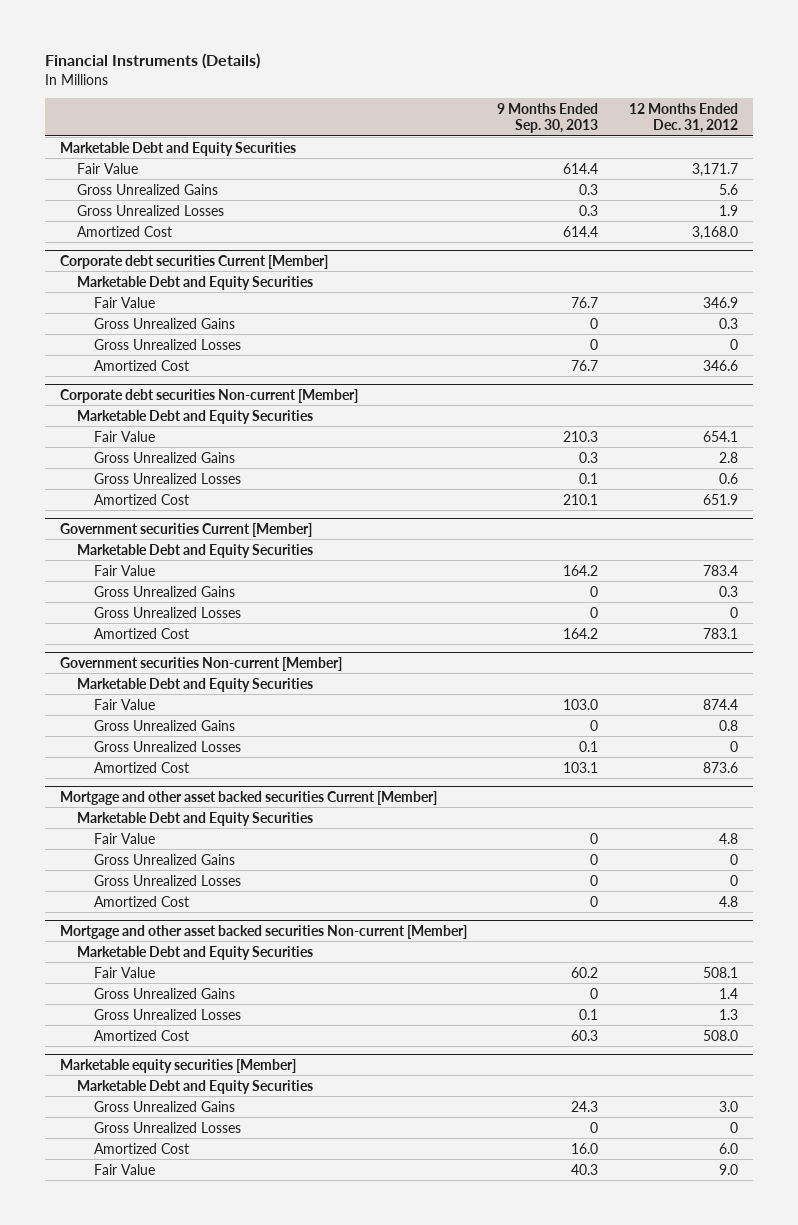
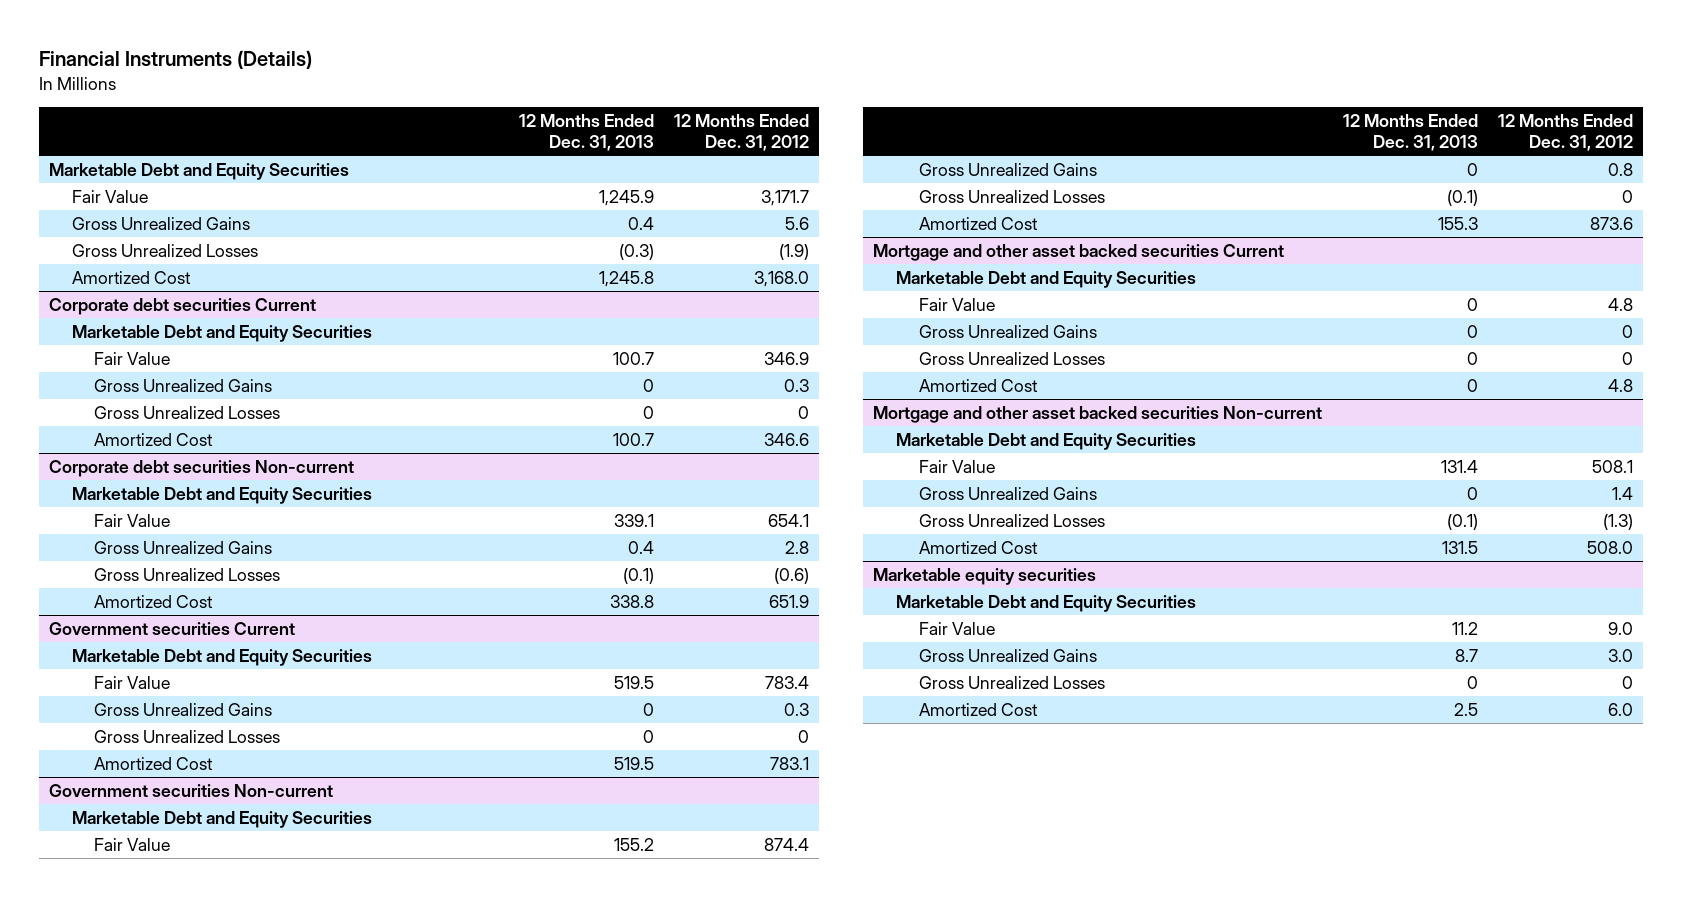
[497,102,599,134] 9 Months Ended Sep. 30, 2013 -> none
none -> [518,114,654,151] 12 Months Ended Dec. 31, 2013
[718,204,738,216] 1.9 -> [779,244,810,261] (1.9)
[60,254,329,269] Corporate debt securities Current [Member] -> [49,298,317,316] Corporate debt securities Current
[60,388,359,403] Corporate debt securities Non-current [Member] -> [49,460,355,478] Corporate debt securities Non-current
[718,472,738,484] 0.6 -> [774,568,810,585] (0.6)
[60,522,313,537] Government securities Current [Member] -> [49,622,296,636] Government securities Current
[60,656,343,671] Government securities Non-current [Member] -> [49,784,334,798] Government securities Non-current
[60,790,438,805] Mortgage and other asset backed securities Current [Member] -> [873,244,1285,262] Mortgage and other asset backed securities Current
[60,924,468,939] Mortgage and other asset backed securities Non-current [Member] -> [873,406,1323,424] Mortgage and other asset backed securities Non-current
[718,1008,738,1020] 1.3 -> [1603,514,1634,531] (1.3)
[60,1058,297,1073] Marketable equity securities [Member] -> [873,568,1097,586] Marketable equity securities
none -> [918,622,995,636] Fair Value
[94,1163,156,1175] Fair Value -> none

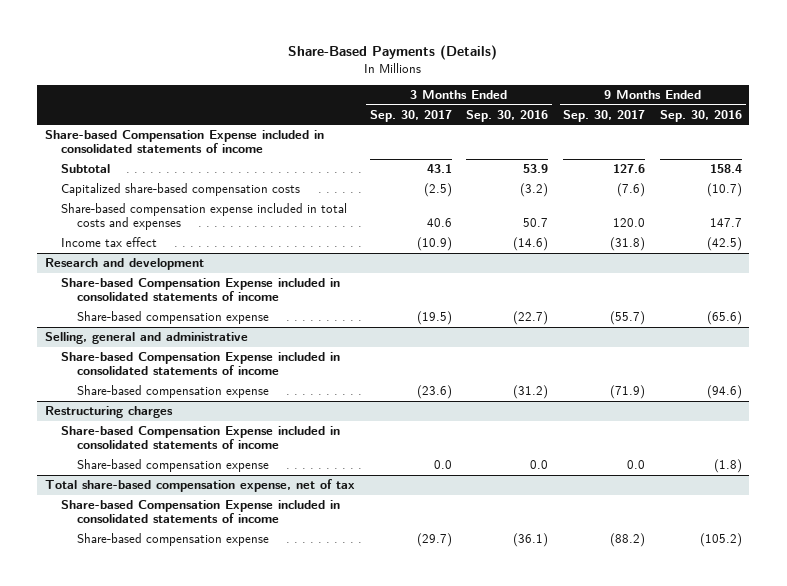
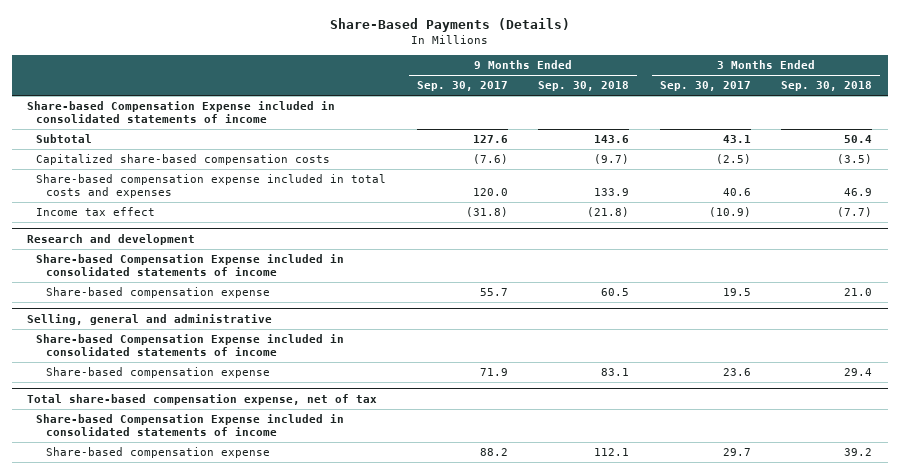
[466,109,549,122] Sep. 30, 2016 -> none
[660,109,743,122] Sep. 30, 2016 -> none
none -> [538,81,630,92] Sep. 30, 2018
none -> [781,81,873,92] Sep. 30, 2018
[416,311,452,326] (19.5) -> [722,288,751,297] 19.5
[610,311,646,326] (55.7) -> [479,288,508,297] 55.7
[44,406,173,419] Restructuring charges -> none
[60,426,340,450] Share-based Compensation Expense included in consolidated statements of income -> none
[76,459,269,473] Share-based compensation expense -> none
[416,385,452,400] (23.6) -> [722,368,751,377] 23.6
[610,385,646,400] (71.9) -> [479,368,508,377] 71.9
[416,533,452,548] (29.7) -> [722,448,751,457] 29.7
[610,533,646,548] (88.2) -> [479,448,508,457] 88.2

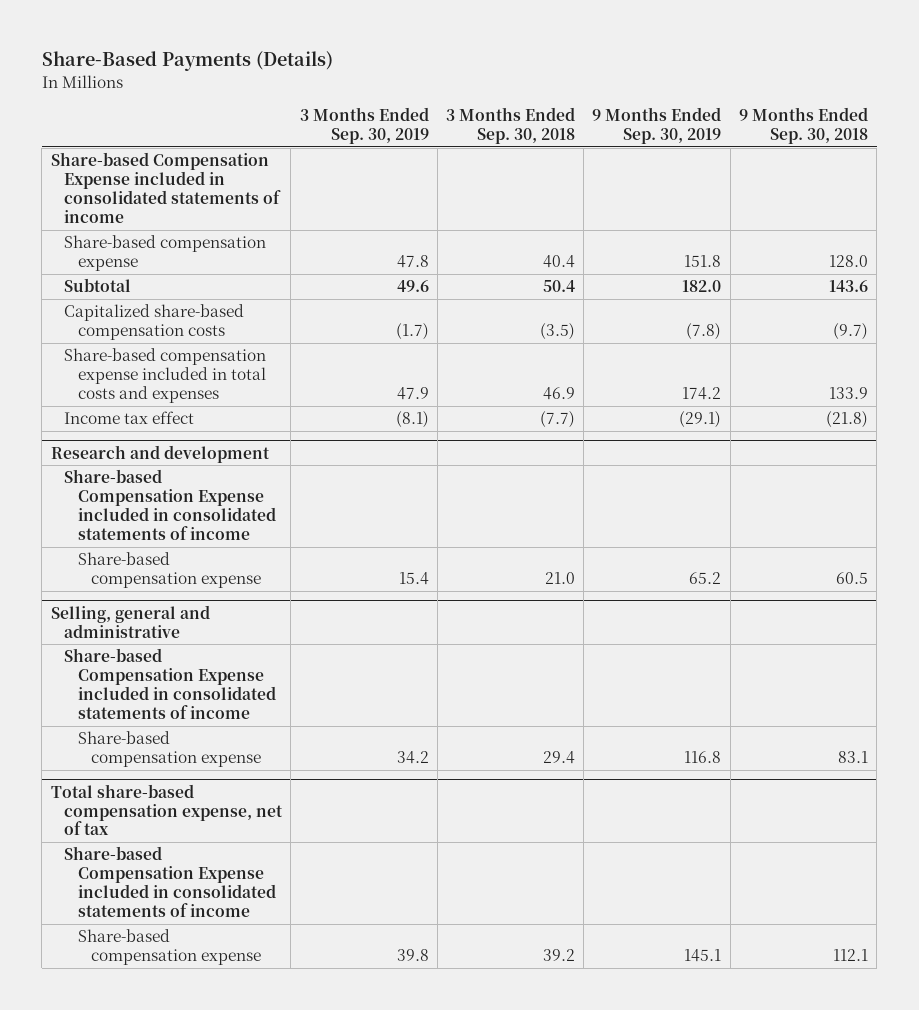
[416,81,508,92] Sep. 30, 2017 -> none
[659,81,751,92] Sep. 30, 2017 -> none
none -> [299,107,429,145] 3 Months Ended Sep. 30, 2019
none -> [592,107,722,145] 9 Months Ended Sep. 30, 2019
none -> [64,235,267,272] Share-based compensation expense

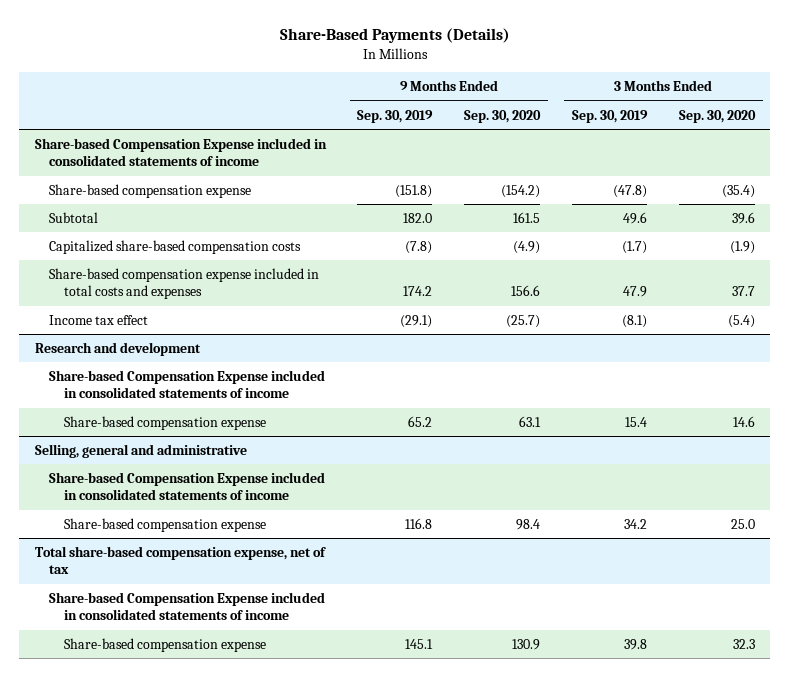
[446,107,576,145] 3 Months Ended Sep. 30, 2018 -> none
[738,107,868,145] 9 Months Ended Sep. 30, 2018 -> none
none -> [464,109,542,123] Sep. 30, 2020
none -> [678,109,756,123] Sep. 30, 2020
[396,255,429,269] 47.8 -> [612,184,647,198] (47.8)
[684,255,722,268] 151.8 -> [395,184,433,198] (151.8)

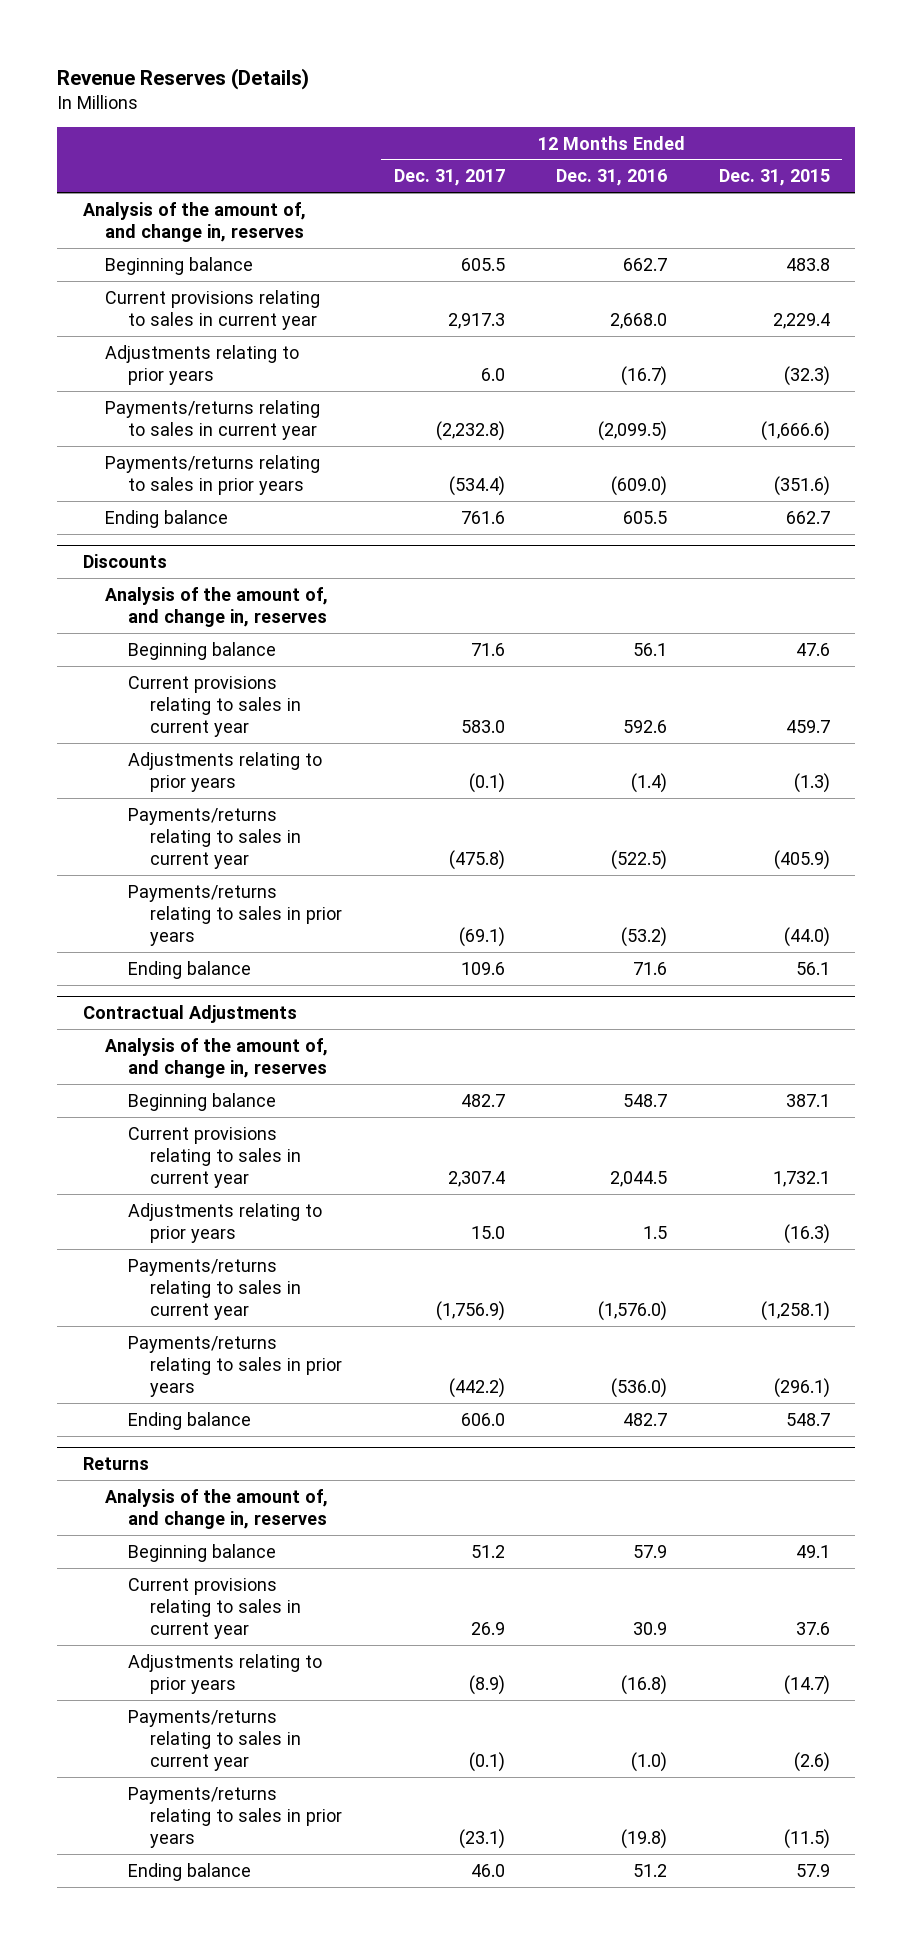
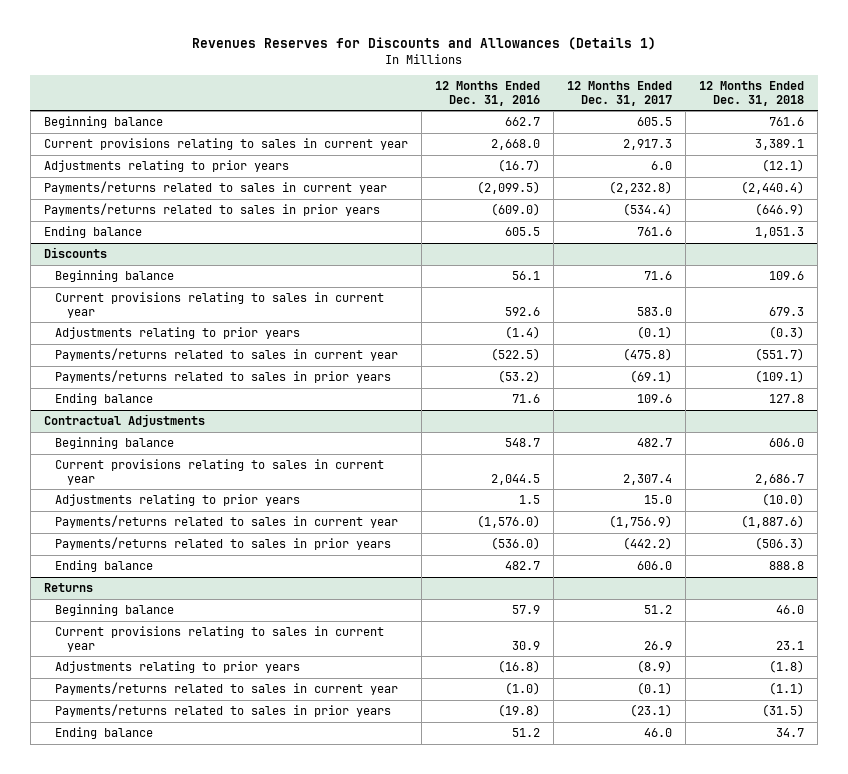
[57,67,310,90] Revenue Reserves (Details) -> [192,37,657,51] Revenues Reserves for Discounts and Allowances (Details 1)
[718,169,830,187] Dec. 31, 2015 -> none
none -> [699,80,805,106] 12 Months Ended Dec. 31, 2018
[82,201,306,242] Analysis of the amount of, and change in, reserves -> none
[105,399,321,440] Payments/returns relating to sales in current year -> [43,180,387,194] Payments/returns related to sales in current year
[105,454,321,495] Payments/returns relating to sales in prior years -> [43,202,380,216] Payments/returns related to sales in prior years
[105,586,329,627] Analysis of the amount of, and change in, reserves -> none
[127,807,302,869] Payments/returns relating to sales in current year -> [55,347,399,361] Payments/returns related to sales in current year
[127,884,343,946] Payments/returns relating to sales in prior years -> [55,369,392,383] Payments/returns related to sales in prior years
[105,1037,329,1078] Analysis of the amount of, and change in, reserves -> none
[127,1258,302,1320] Payments/returns relating to sales in current year -> [55,514,399,528] Payments/returns related to sales in current year
[127,1335,343,1397] Payments/returns relating to sales in prior years -> [55,536,392,550] Payments/returns related to sales in prior years
[105,1488,329,1529] Analysis of the amount of, and change in, reserves -> none
[127,1709,302,1771] Payments/returns relating to sales in current year -> [55,681,399,695] Payments/returns related to sales in current year
[127,1786,343,1848] Payments/returns relating to sales in prior years -> [55,703,392,717] Payments/returns related to sales in prior years

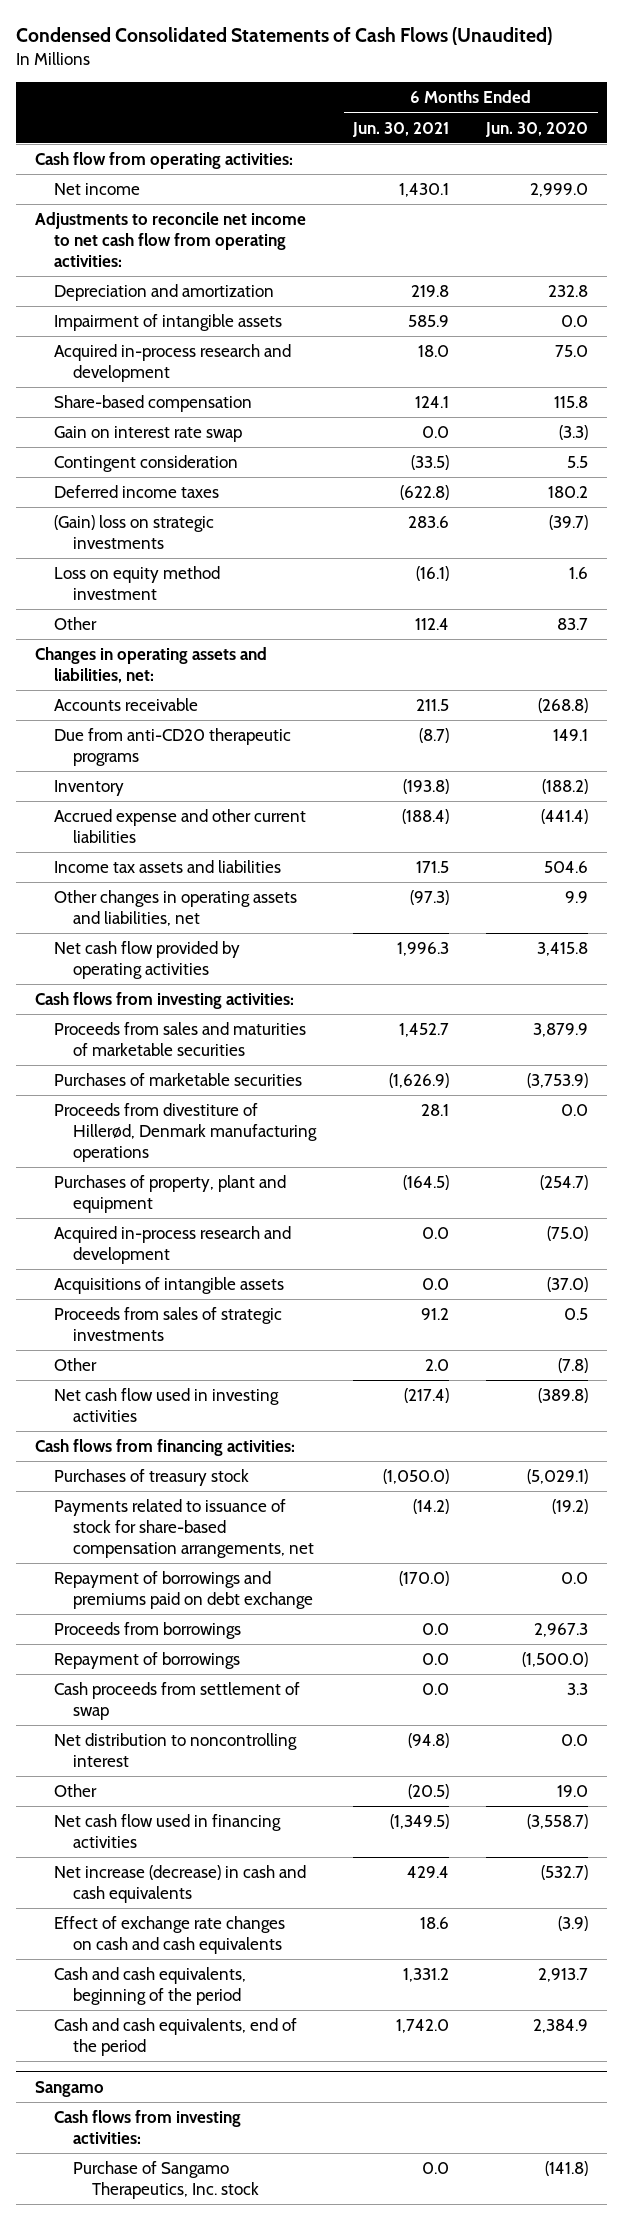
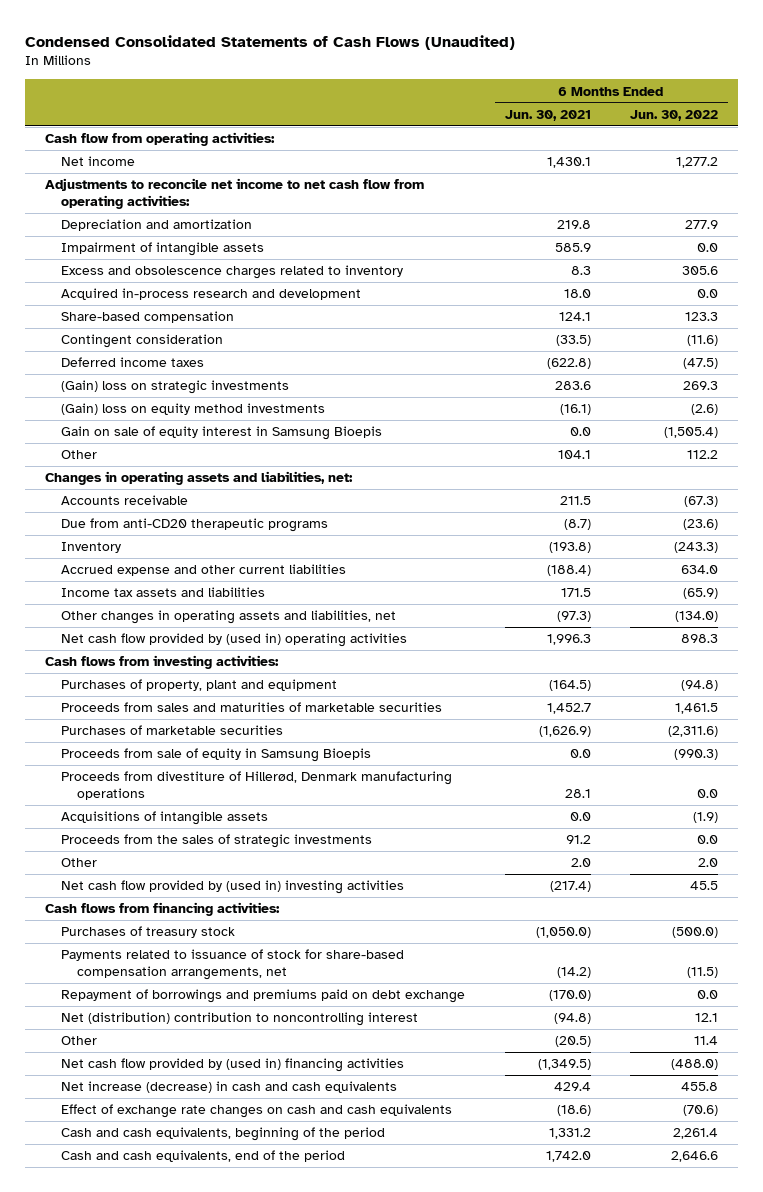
[485,121,589,137] Jun. 30, 2020 -> none
none -> [630,109,719,121] Jun. 30, 2022
none -> [60,265,403,280] Excess and obsolescence charges related to inventory
[53,426,242,443] Gain on interest rate swap -> none
[53,566,220,601] Loss on equity method investment -> [60,403,325,416] (Gain) loss on equity method investments
none -> [60,426,382,441] Gain on sale of equity interest in Samsung Bioepis
[415,618,450,631] 112.4 -> [557,450,591,460] 104.1
[53,941,240,980] Net cash flow provided by operating activities -> [60,633,407,648] Net cash flow provided by (used in) operating activities
[53,1175,286,1214] Purchases of property, plant and equipment -> [60,679,337,692] Purchases of property, plant and equipment
none -> [60,748,371,763] Proceeds from sale of equity in Samsung Bioepis
[53,1226,291,1265] Acquired in-process research and development -> none
[53,1307,282,1342] Proceeds from sales of strategic investments -> [60,834,372,849] Proceeds from the sales of strategic investments
[53,1388,279,1423] Net cash flow used in investing activities -> [60,880,404,895] Net cash flow provided by (used in) investing activities
[53,1622,241,1640] Proceeds from borrowings -> none
[53,1652,240,1670] Repayment of borrowings -> none
[53,1682,300,1721] Cash proceeds from settlement of swap -> none
[53,1733,297,1768] Net distribution to noncontrolling interest -> [60,1012,418,1027] Net (distribution) contribution to noncontrolling interest
[53,1814,281,1849] Net cash flow used in financing activities -> [60,1058,404,1073] Net cash flow provided by (used in) financing activities
[420,1917,450,1930] 18.6 -> [556,1105,591,1117] (18.6)
[34,2080,104,2097] Sangamo -> none
[53,2110,241,2145] Cash flows from investing activities: -> none
[72,2161,259,2200] Purchase of Sangamo Therapeutics, Inc. stock -> none

